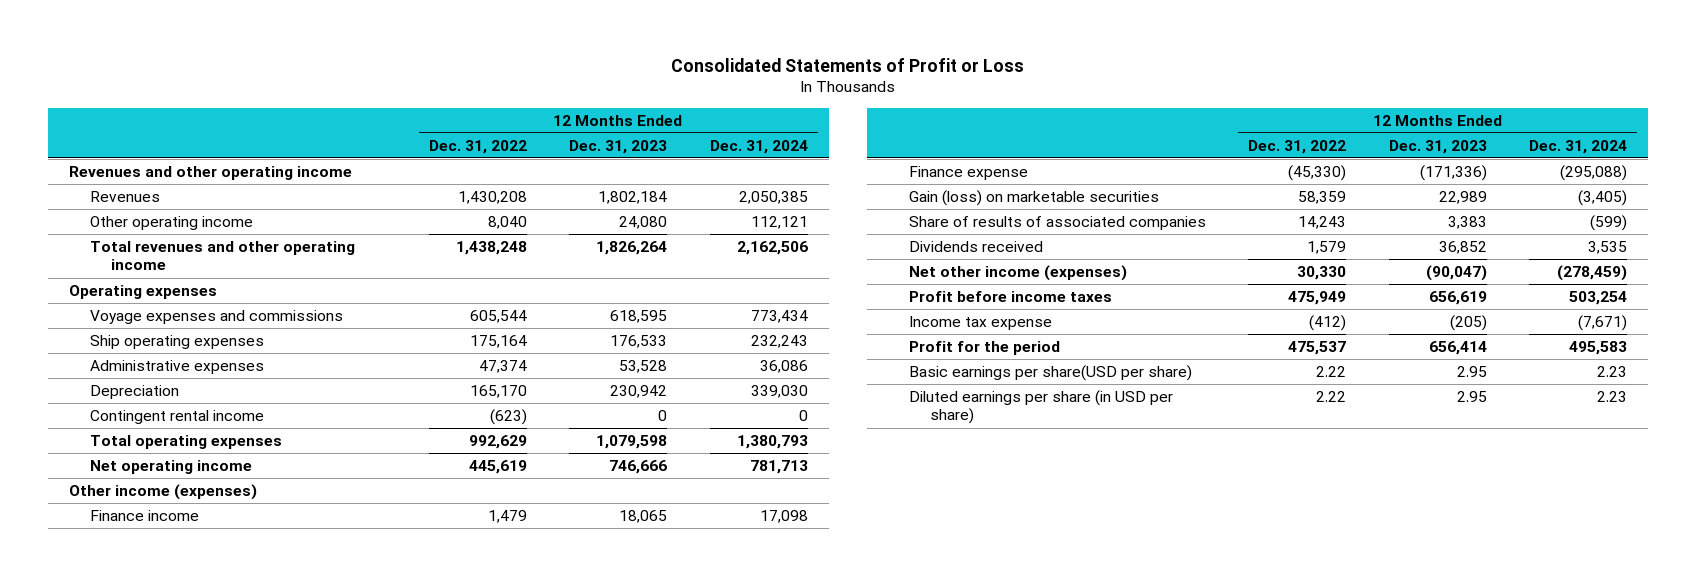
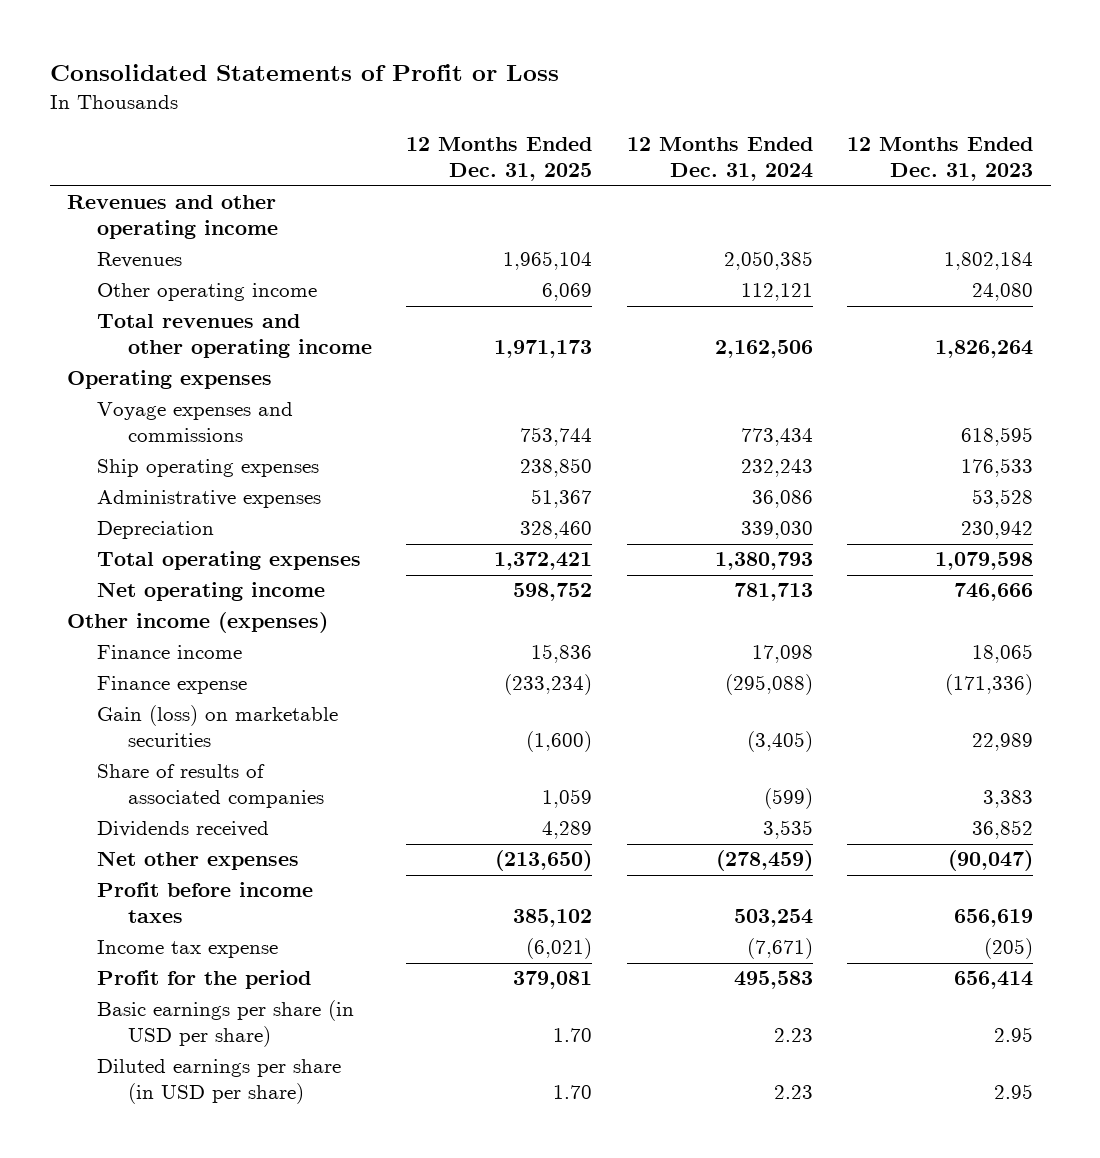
[429,139,528,154] Dec. 31, 2022 -> none
none -> [406,137,593,182] 12 Months Ended Dec. 31, 2025
[89,409,264,424] Contingent rental income -> none
[909,264,1128,281] Net other income (expenses) -> [97,851,300,871] Net other expenses
[909,364,1193,381] Basic earnings per share(USD per share) -> [97,1000,355,1048] Basic earnings per share (in USD per share)

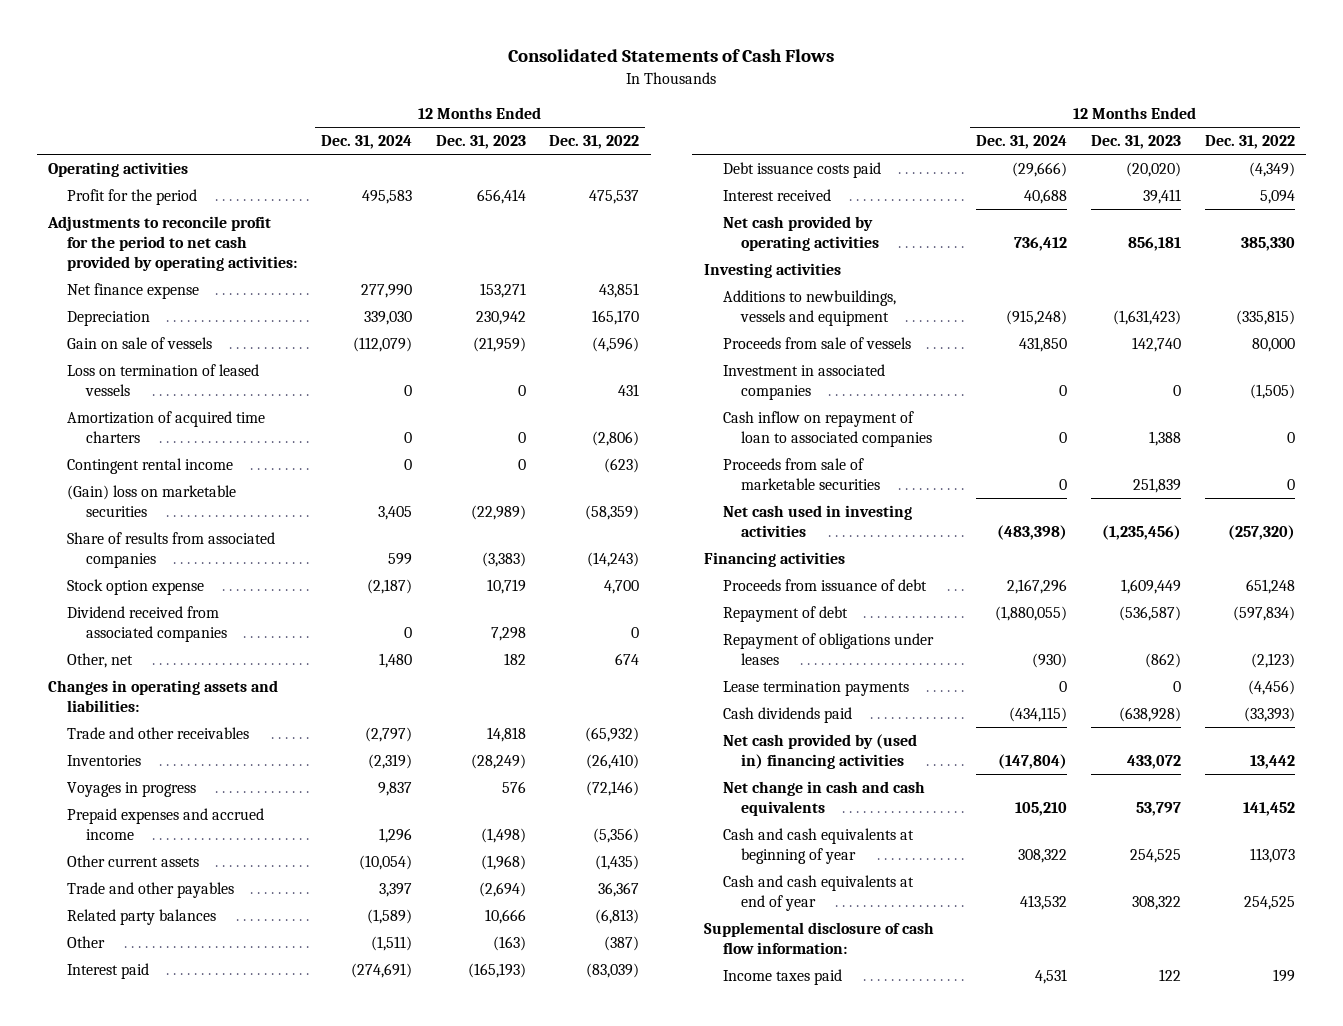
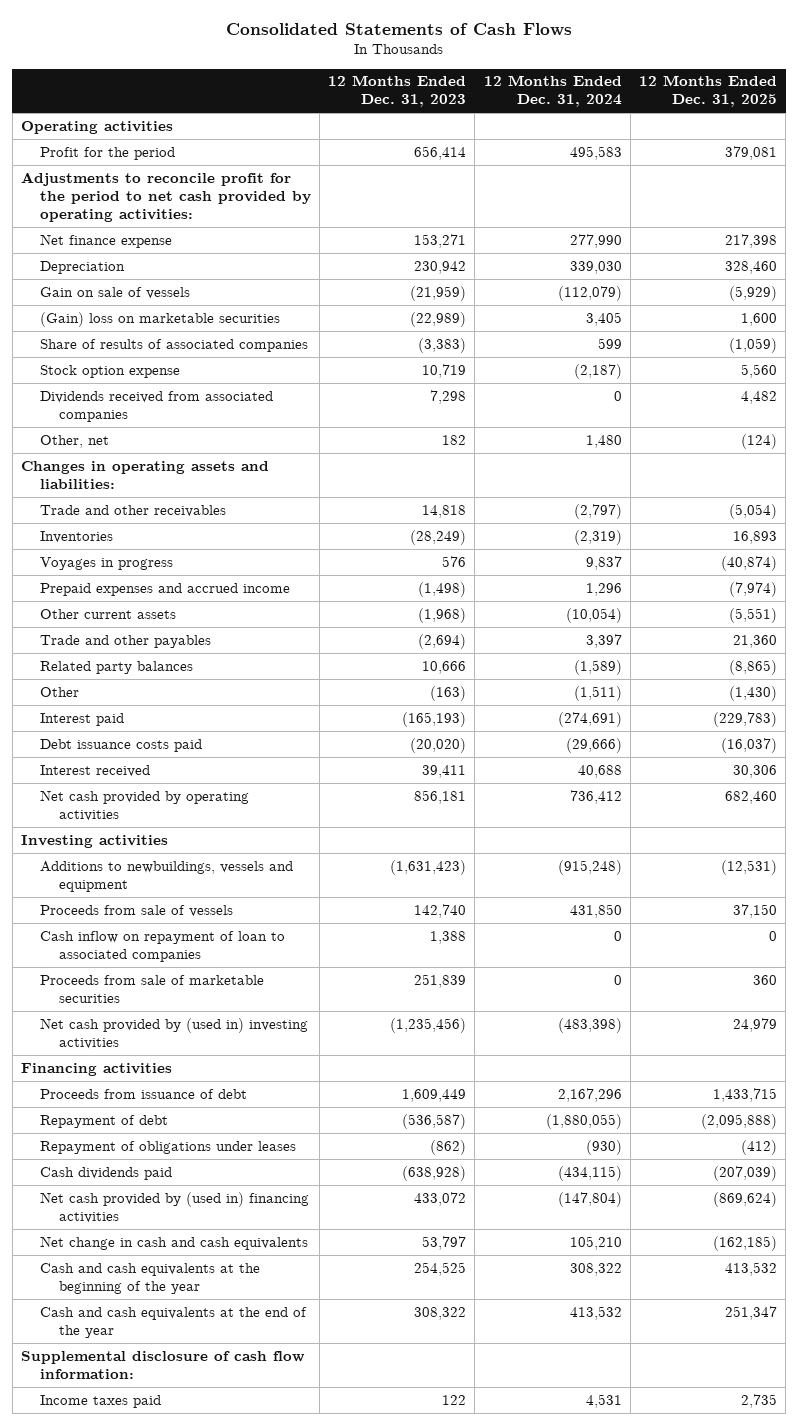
[549,135,640,150] Dec. 31, 2022 -> none
none -> [638,75,777,108] 12 Months Ended Dec. 31, 2025
[67,364,260,397] Loss on termination of leased vessels -> none
[67,411,266,444] Amortization of acquired time charters -> none
[67,458,234,475] Contingent rental income -> none
[67,532,276,569] Share of results from associated companies -> [39,338,308,352] Share of results of associated companies
[67,606,228,643] Dividend received from associated companies -> [39,390,273,422] Dividends received from associated companies
[722,364,885,401] Investment in associated companies -> none
[722,505,912,538] Net cash used in investing activities -> [39,1017,308,1049] Net cash provided by (used in) investing activities
[722,681,909,697] Lease termination payments -> none
[722,828,914,865] Cash and cash equivalents at beginning of year -> [39,1262,260,1294] Cash and cash equivalents at the beginning of the year
[722,875,914,912] Cash and cash equivalents at end of year -> [39,1306,307,1338] Cash and cash equivalents at the end of the year

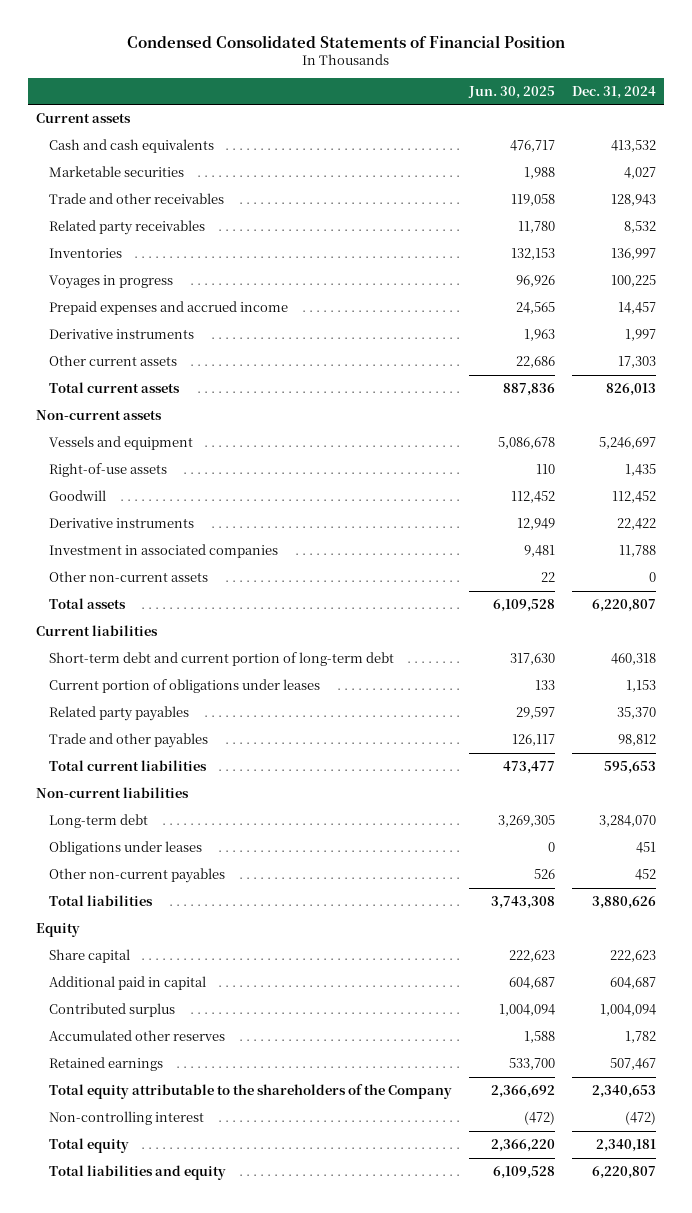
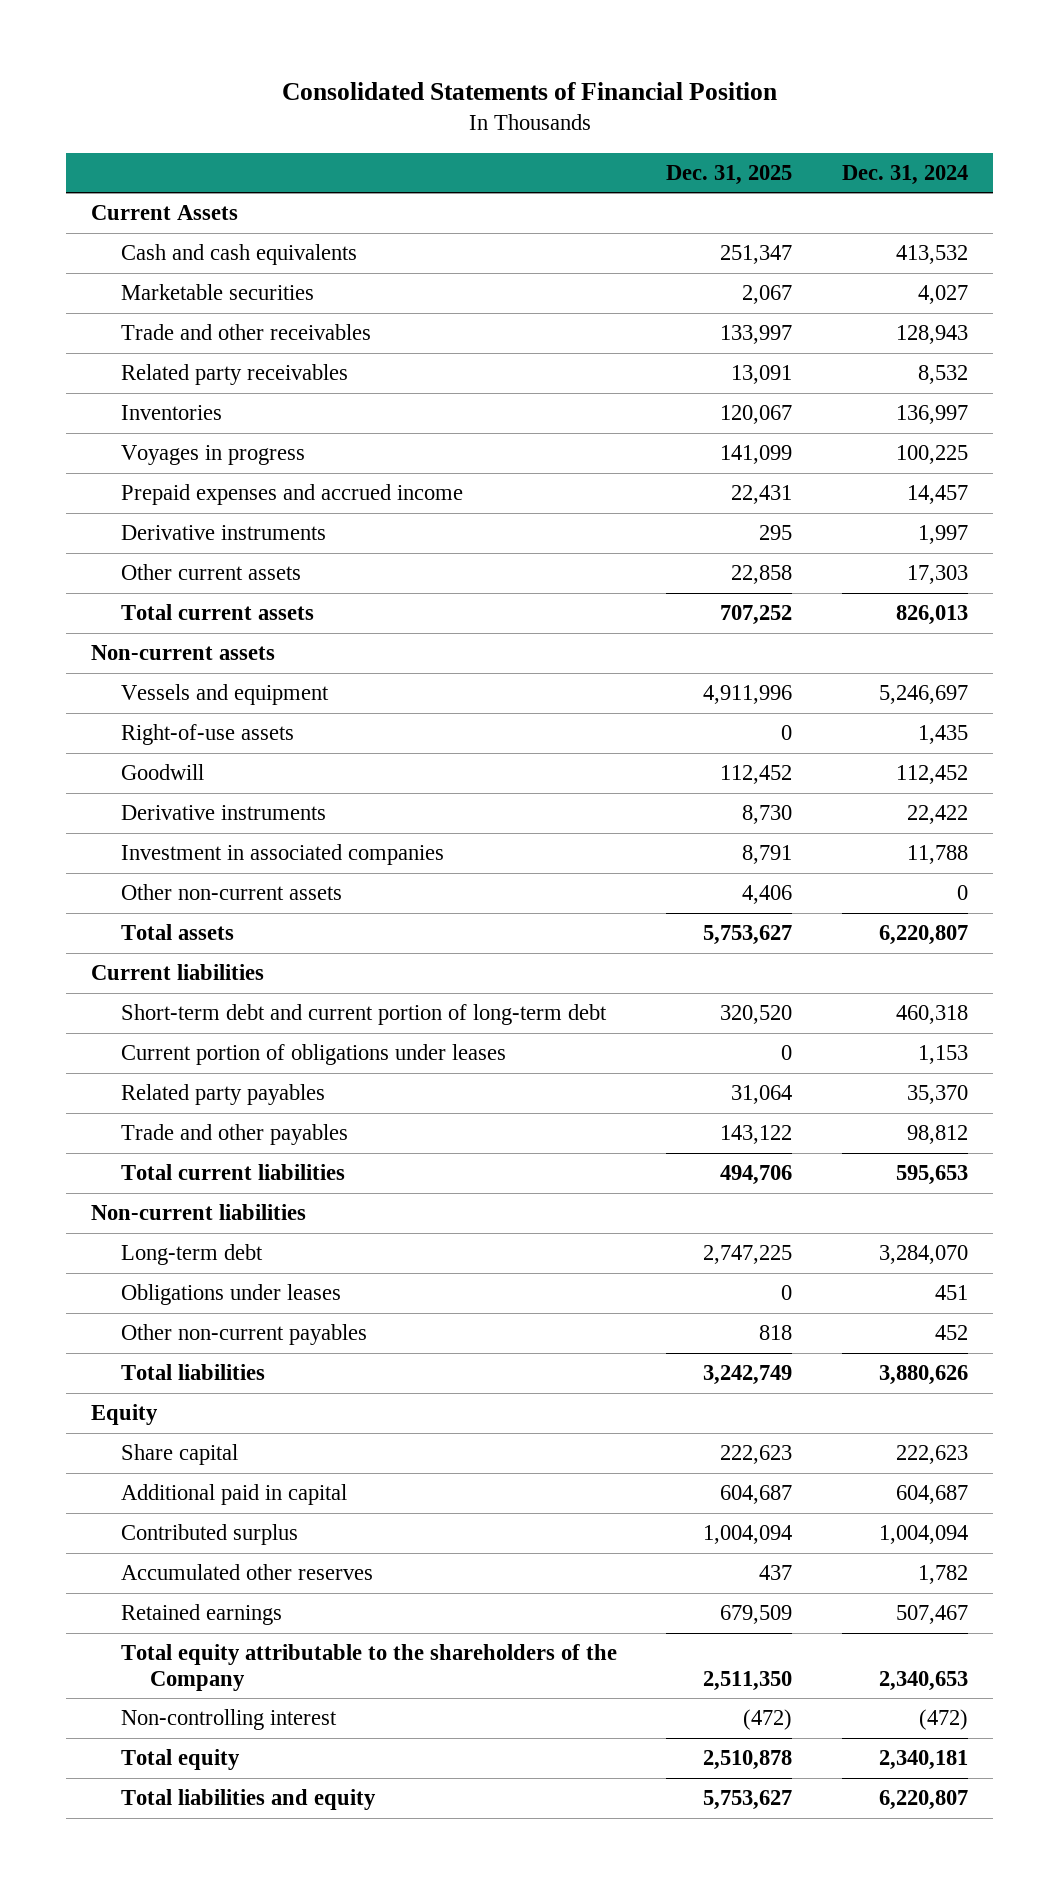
[126,34,565,48] Condensed Consolidated Statements of Financial Position -> [281,82,777,101] Consolidated Statements of Financial Position
[467,85,555,99] Jun. 30, 2025 -> none
none -> [666,164,793,185] Dec. 31, 2025
[35,113,131,124] Current assets -> [90,205,238,221] Current Assets

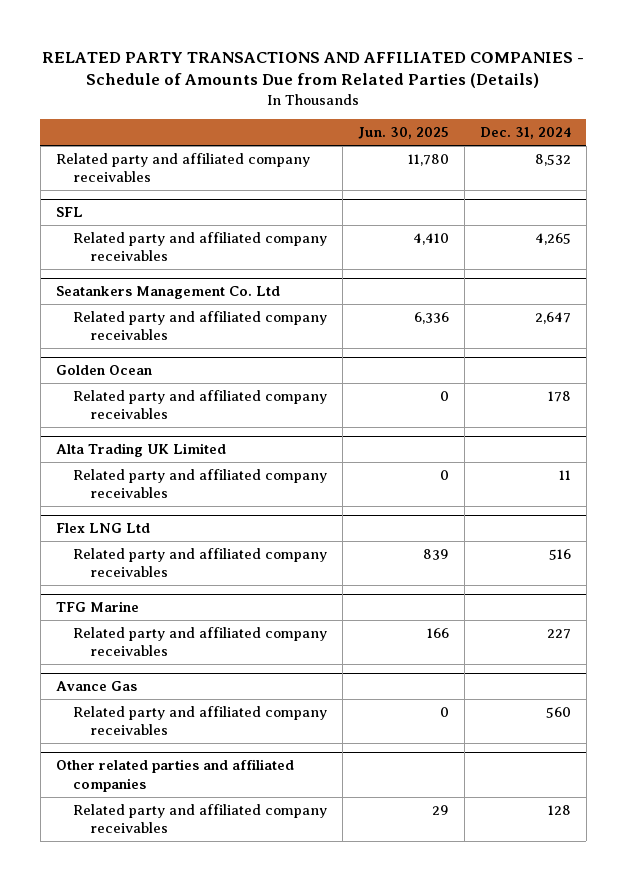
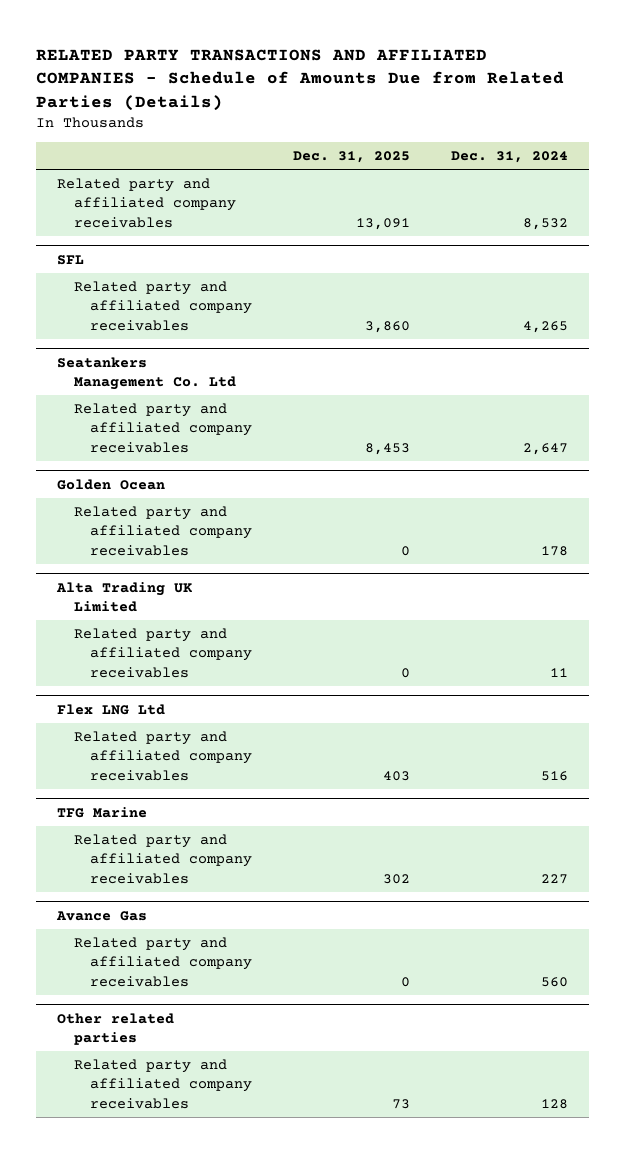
[357,127,449,140] Jun. 30, 2025 -> none
none -> [293,151,411,164] Dec. 31, 2025
[55,759,294,792] Other related parties and affiliated companies -> [56,1012,174,1046] Other related parties

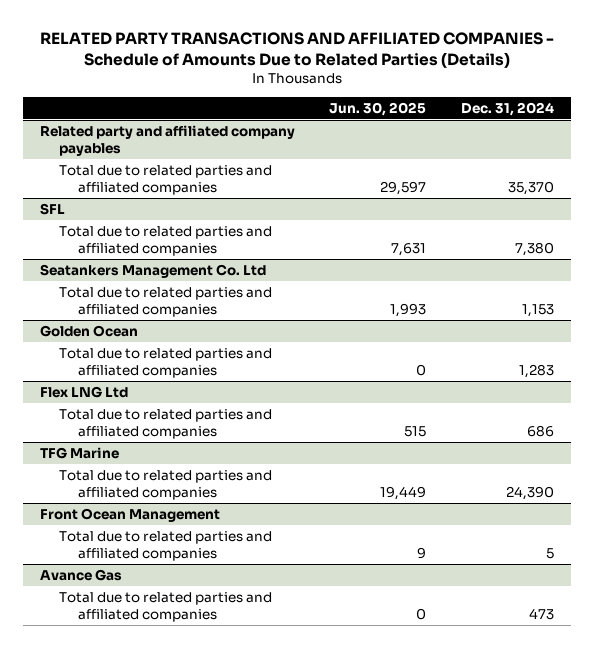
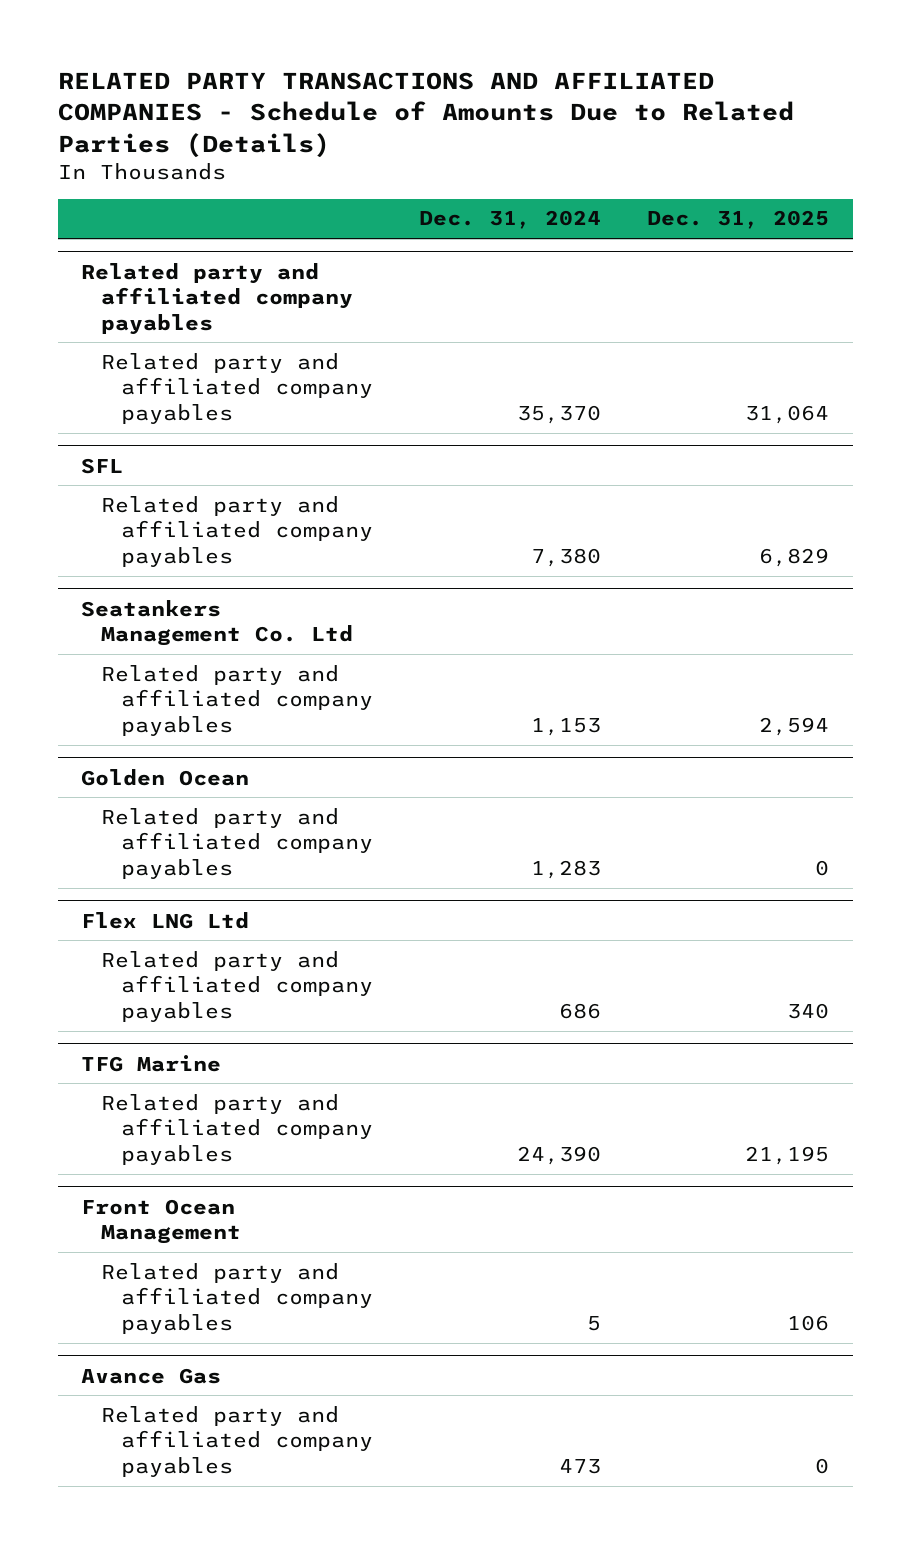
[329,101,427,116] Jun. 30, 2025 -> none
none -> [647,210,830,230] Dec. 31, 2025
[58,164,272,196] Total due to related parties and affiliated companies -> [101,352,374,425] Related party and affiliated company payables
[58,225,272,257] Total due to related parties and affiliated companies -> [101,495,374,568] Related party and affiliated company payables
[58,286,272,318] Total due to related parties and affiliated companies -> [101,664,374,737] Related party and affiliated company payables
[58,347,272,379] Total due to related parties and affiliated companies -> [101,807,374,880] Related party and affiliated company payables
[58,408,272,440] Total due to related parties and affiliated companies -> [101,950,374,1023] Related party and affiliated company payables
[58,469,272,501] Total due to related parties and affiliated companies -> [101,1093,374,1166] Related party and affiliated company payables
[58,530,272,562] Total due to related parties and affiliated companies -> [101,1262,374,1335] Related party and affiliated company payables
[58,591,272,623] Total due to related parties and affiliated companies -> [101,1405,374,1478] Related party and affiliated company payables

